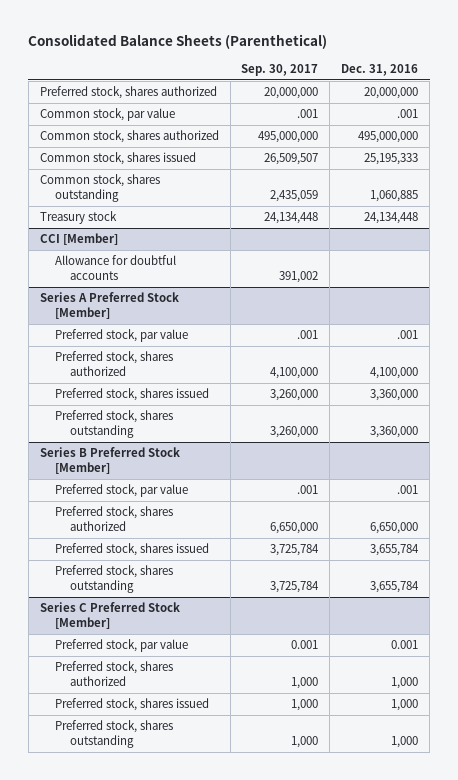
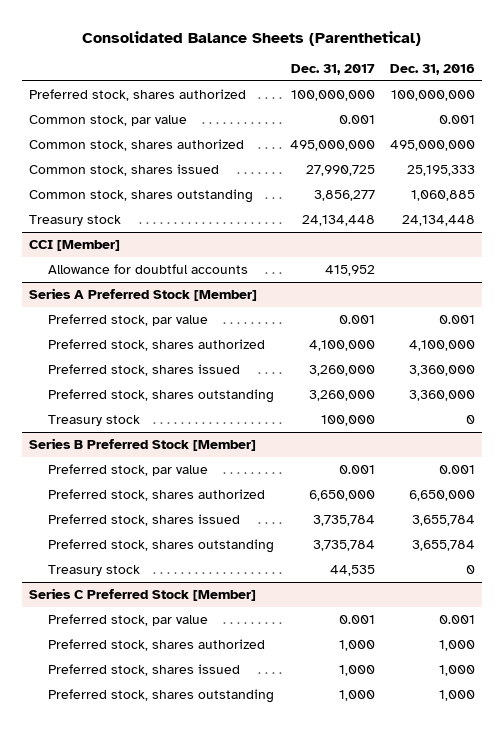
[241,64,319,77] Sep. 30, 2017 -> none
none -> [290,64,375,76] Dec. 31, 2017
[364,87,419,100] 20,000,000 -> [390,89,475,101] 100,000,000
[397,109,419,119] .001 -> [438,114,475,124] 0.001
[397,330,419,340] .001 -> [438,314,475,324] 0.001
none -> [48,414,141,426] Treasury stock
[397,485,419,495] .001 -> [438,464,475,474] 0.001
none -> [48,564,141,576] Treasury stock

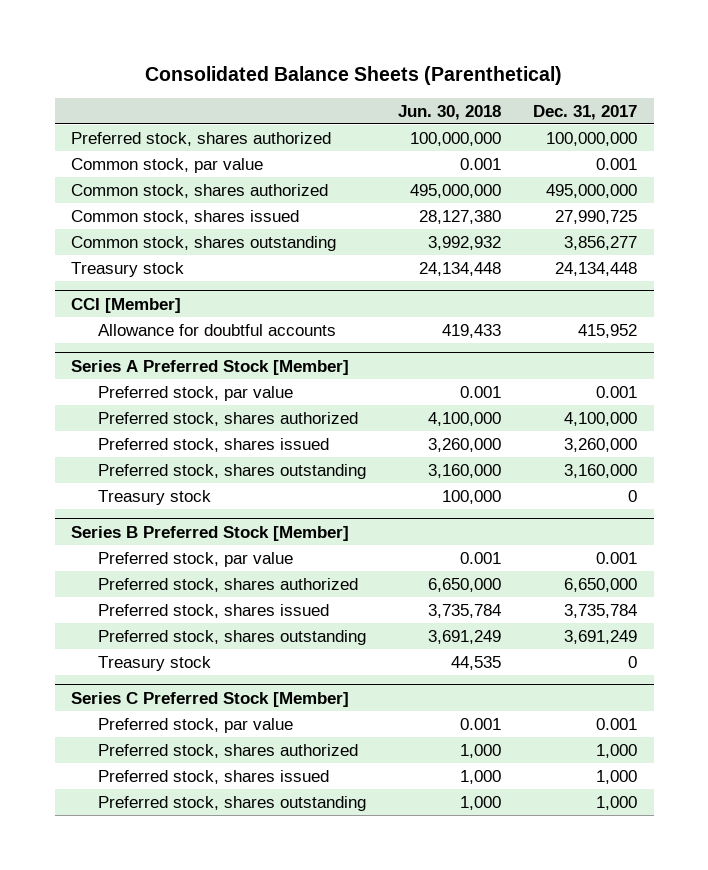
[389,64,475,76] Dec. 31, 2016 -> none
none -> [397,104,501,120] Jun. 30, 2018
[308,389,375,401] 3,260,000 -> [564,463,638,478] 3,160,000
[320,414,375,426] 100,000 -> [628,489,638,502] 0
[312,539,375,551] 3,735,784 -> [564,629,638,644] 3,691,249
[329,564,375,576] 44,535 -> [628,655,638,668] 0

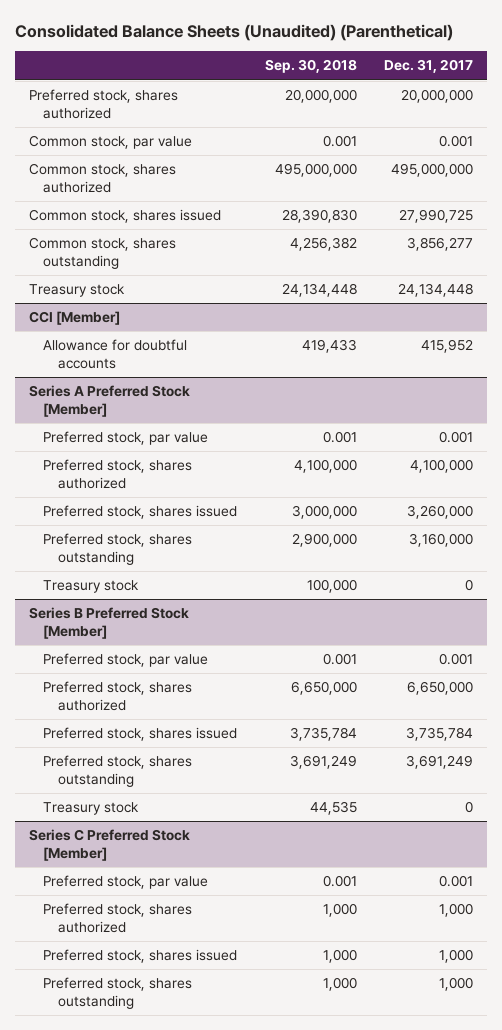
[145,65,563,85] Consolidated Balance Sheets (Parenthetical) -> [15,24,454,42] Consolidated Balance Sheets (Unaudited) (Parenthetical)
[397,104,501,120] Jun. 30, 2018 -> none
none -> [264,59,357,74] Sep. 30, 2018
[546,131,638,146] 100,000,000 -> [401,89,474,104] 20,000,000

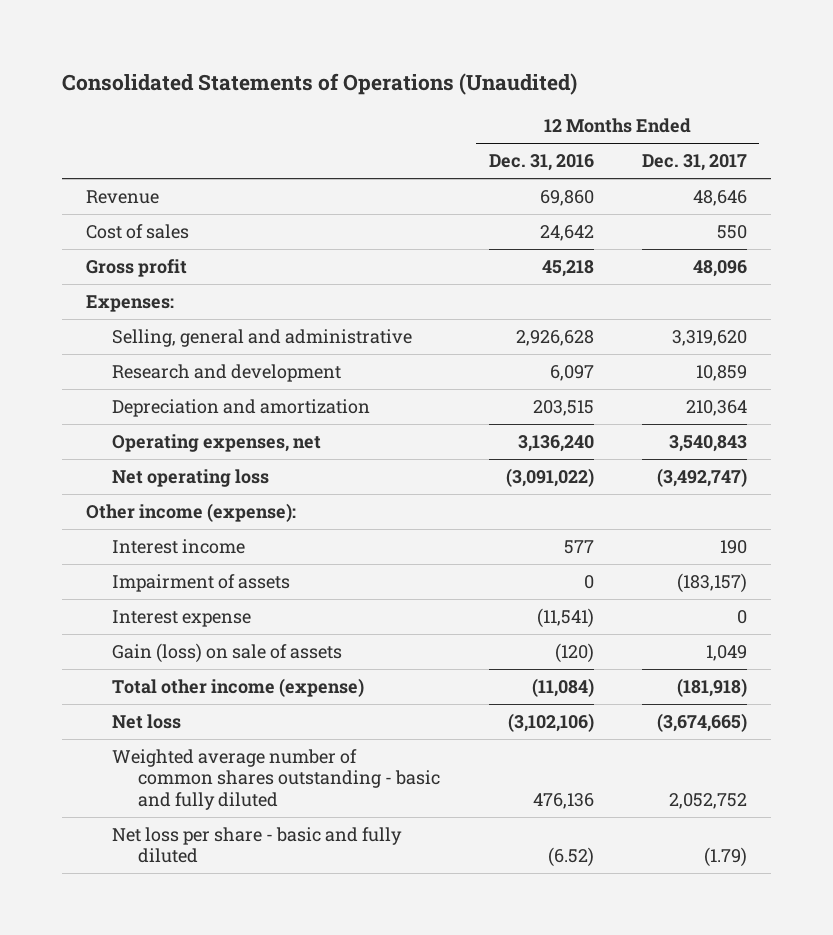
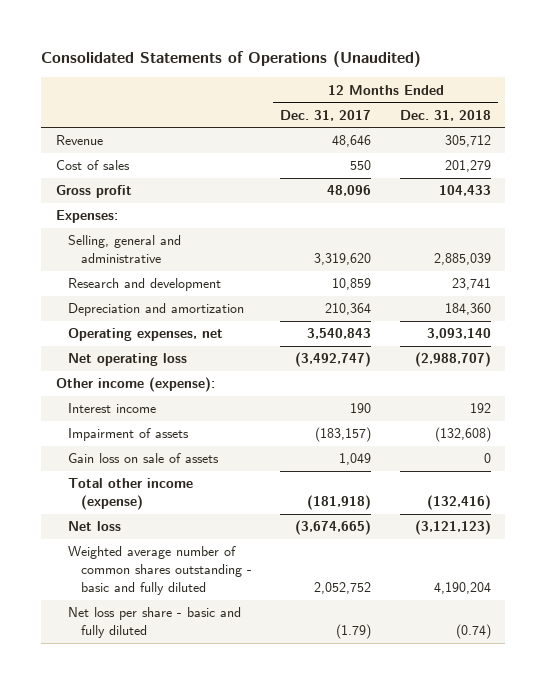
[488,154,594,172] Dec. 31, 2016 -> none
none -> [399,109,491,121] Dec. 31, 2018
[112,610,252,628] Interest expense -> none
[112,643,343,664] Gain (loss) on sale of assets -> [68,453,220,464] Gain loss on sale of assets

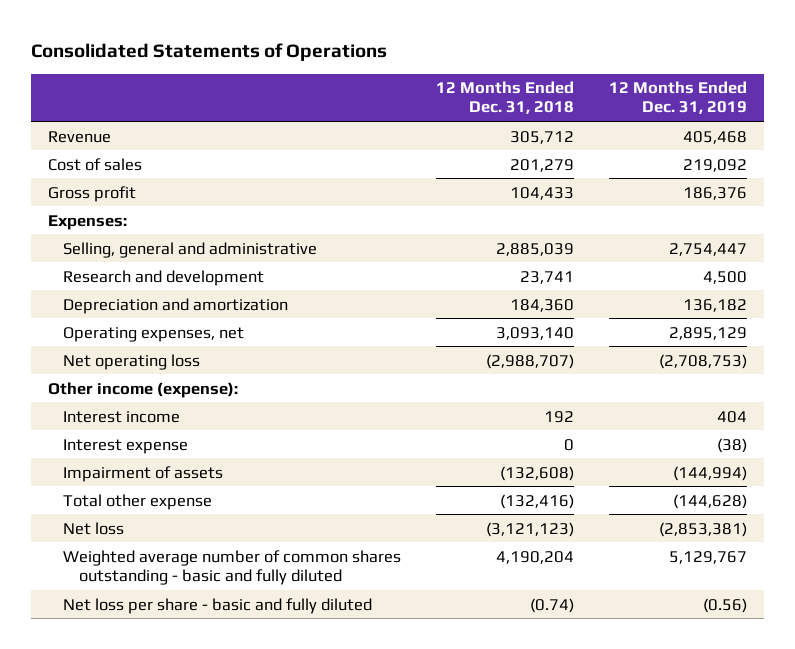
[41,51,422,68] Consolidated Statements of Operations (Unaudited) -> [31,42,388,61] Consolidated Statements of Operations
[280,109,372,121] Dec. 31, 2017 -> none
none -> [608,81,747,115] 12 Months Ended Dec. 31, 2019
none -> [63,438,189,454] Interest expense
[68,453,220,464] Gain loss on sale of assets -> none
[68,478,194,511] Total other income (expense) -> [63,493,213,510] Total other expense

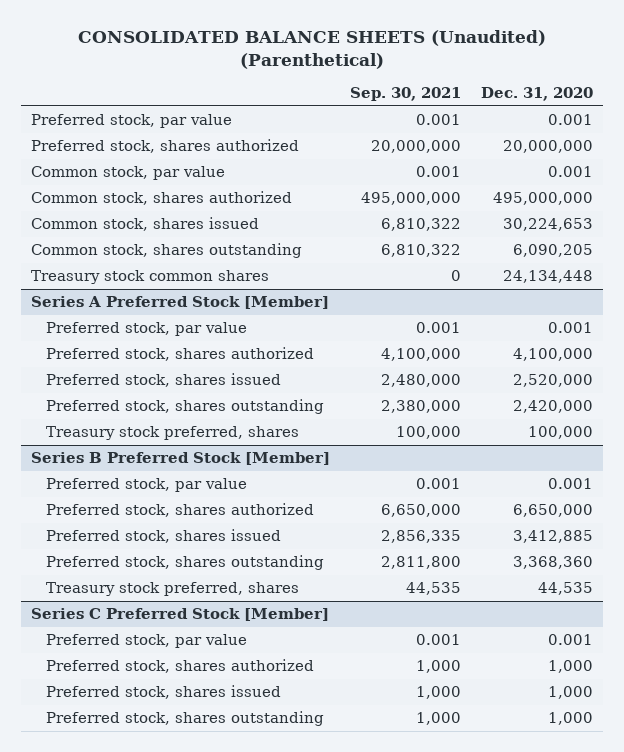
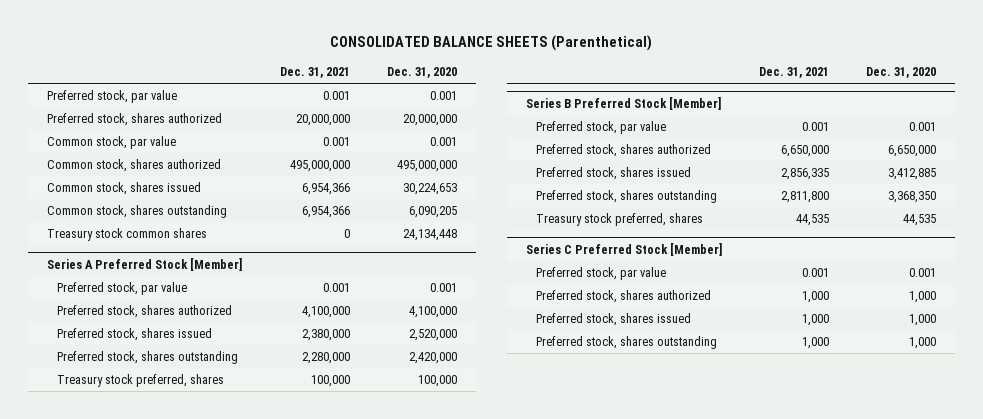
[78,30,547,69] CONSOLIDATED BALANCE SHEETS (Unaudited) (Parenthetical) -> [330,35,653,52] CONSOLIDATED BALANCE SHEETS (Parenthetical)
[350,86,462,101] Sep. 30, 2021 -> none
none -> [279,67,350,79] Dec. 31, 2021
[513,556,594,570] 3,368,360 -> [888,191,937,204] 3,368,350

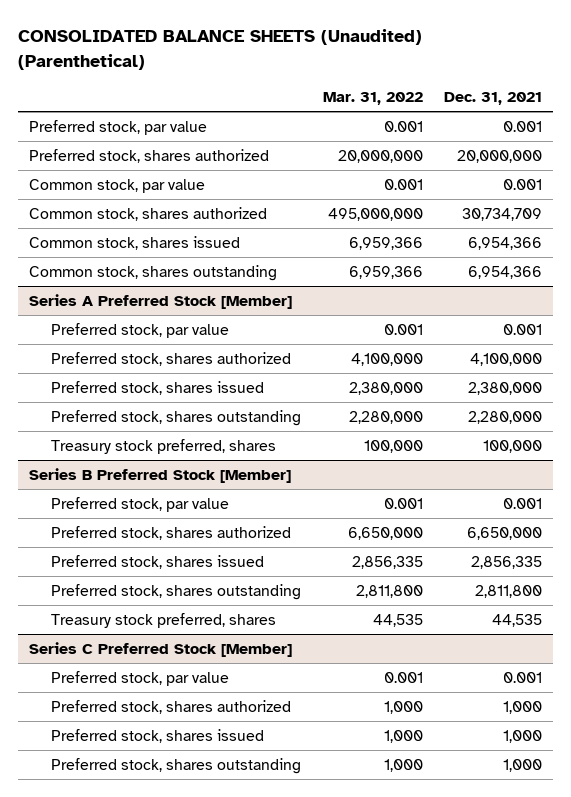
[330,35,653,52] CONSOLIDATED BALANCE SHEETS (Parenthetical) -> [18,29,423,70] CONSOLIDATED BALANCE SHEETS (Unaudited) (Parenthetical)
[387,67,458,79] Dec. 31, 2020 -> none
none -> [322,91,423,105] Mar. 31, 2022
[289,160,350,173] 495,000,000 -> [462,207,543,221] 30,734,709
[46,228,207,242] Treasury stock common shares -> none

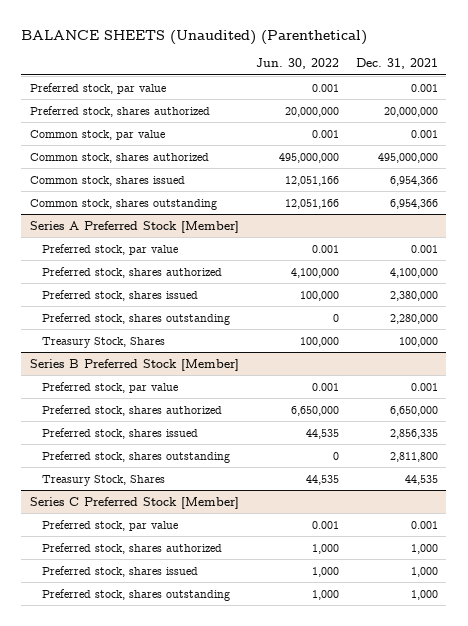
[18,29,423,70] CONSOLIDATED BALANCE SHEETS (Unaudited) (Parenthetical) -> [21,29,368,45] BALANCE SHEETS (Unaudited) (Parenthetical)
[322,91,423,105] Mar. 31, 2022 -> none
none -> [255,58,339,70] Jun. 30, 2022
[462,207,543,221] 30,734,709 -> [377,152,438,163] 495,000,000
[51,438,277,454] Treasury stock preferred, shares -> [42,336,166,348] Treasury Stock, Shares
[51,612,277,628] Treasury stock preferred, shares -> [42,474,166,486] Treasury Stock, Shares

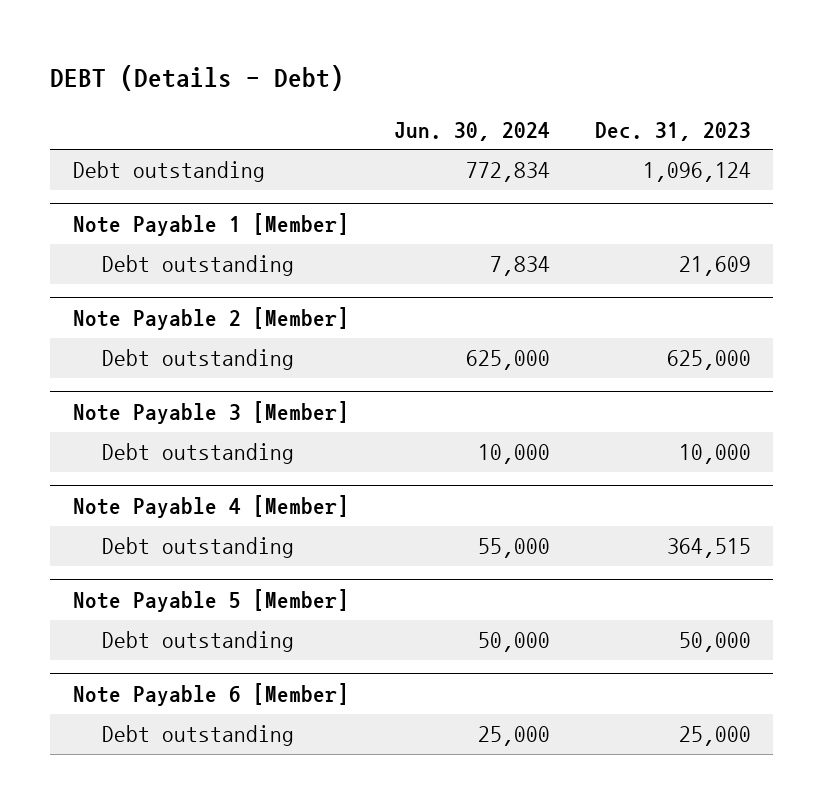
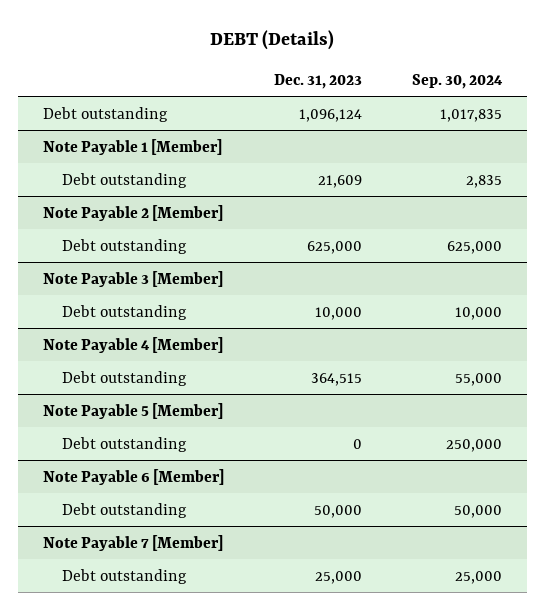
[50,65,345,92] DEBT (Details - Debt) -> [210,30,335,51] DEBT (Details)
[393,121,550,141] Jun. 30, 2024 -> none
none -> [411,73,503,89] Sep. 30, 2024
[678,632,751,653] 50,000 -> [352,438,362,449] 0
none -> [61,502,187,518] Debt outstanding
none -> [42,534,223,551] Note Payable 7 [Member]

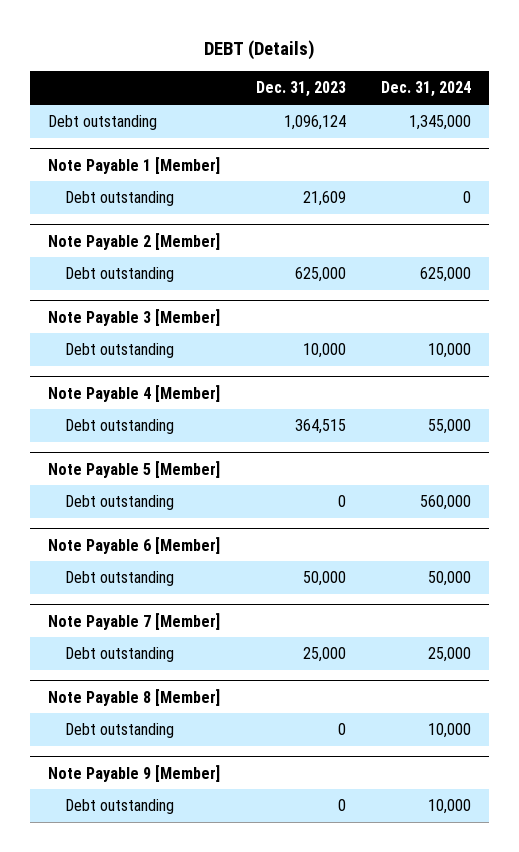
[411,73,503,89] Sep. 30, 2024 -> none
none -> [381,81,472,98] Dec. 31, 2024
none -> [47,688,220,706] Note Payable 8 [Member]
none -> [64,723,174,739] Debt outstanding
none -> [47,764,220,782] Note Payable 9 [Member]
none -> [64,799,174,815] Debt outstanding

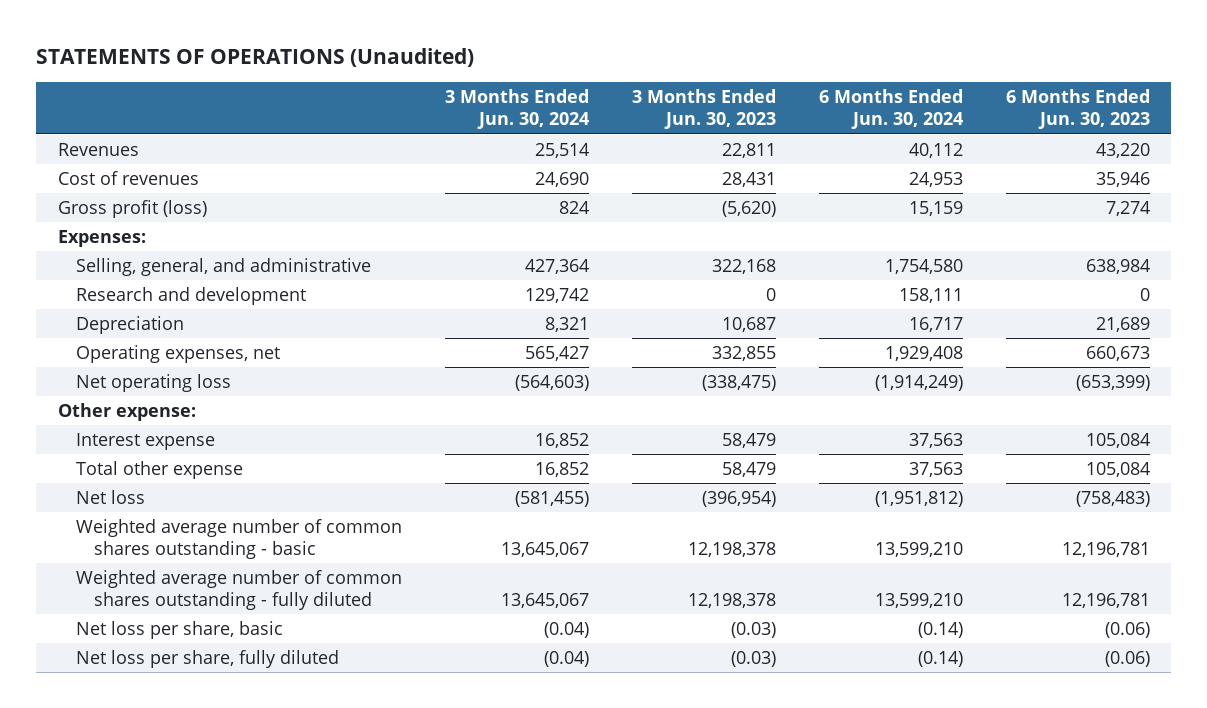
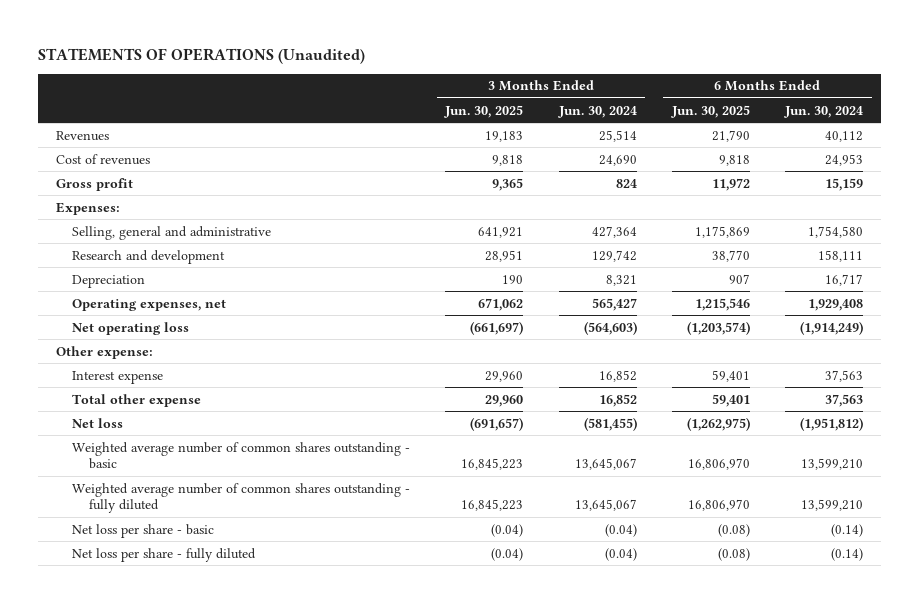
[631,88,776,130] 3 Months Ended Jun. 30, 2023 -> none
[1005,88,1150,130] 6 Months Ended Jun. 30, 2023 -> none
none -> [444,104,524,118] Jun. 30, 2025
none -> [670,104,750,118] Jun. 30, 2025
[57,199,207,218] Gross profit (loss) -> [55,177,133,191] Gross profit
[76,257,372,276] Selling, general, and administrative -> [72,225,272,240] Selling, general and administrative
[76,620,284,639] Net loss per share, basic -> [72,523,215,538] Net loss per share - basic
[76,649,340,668] Net loss per share, fully diluted -> [72,547,257,562] Net loss per share - fully diluted

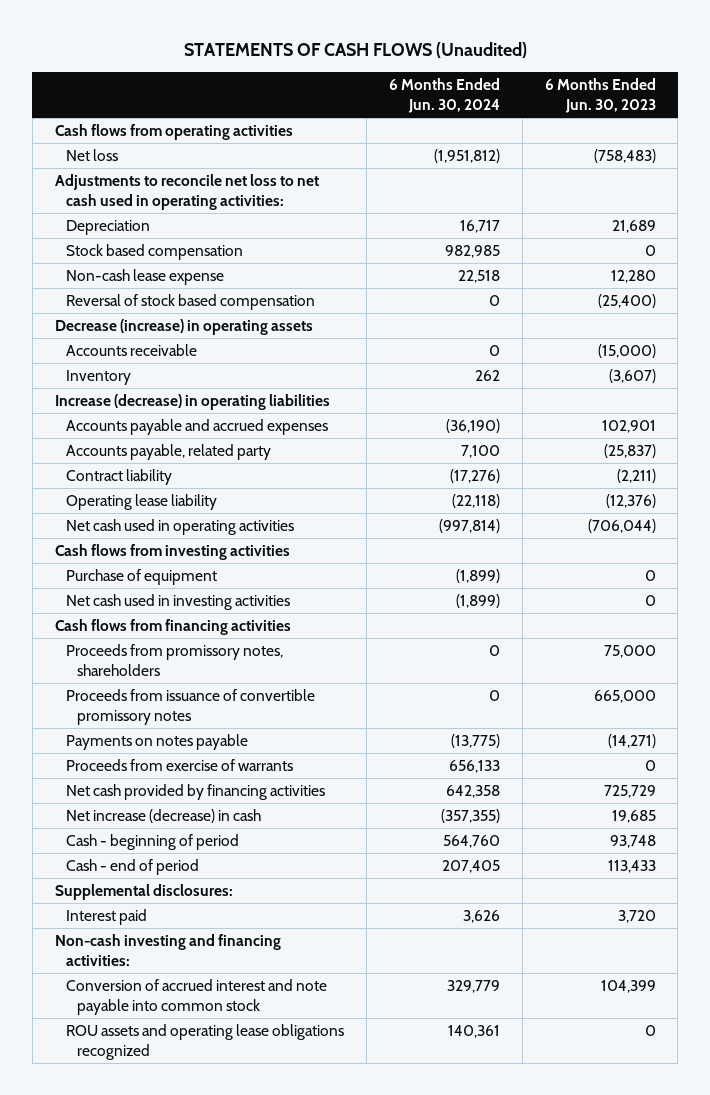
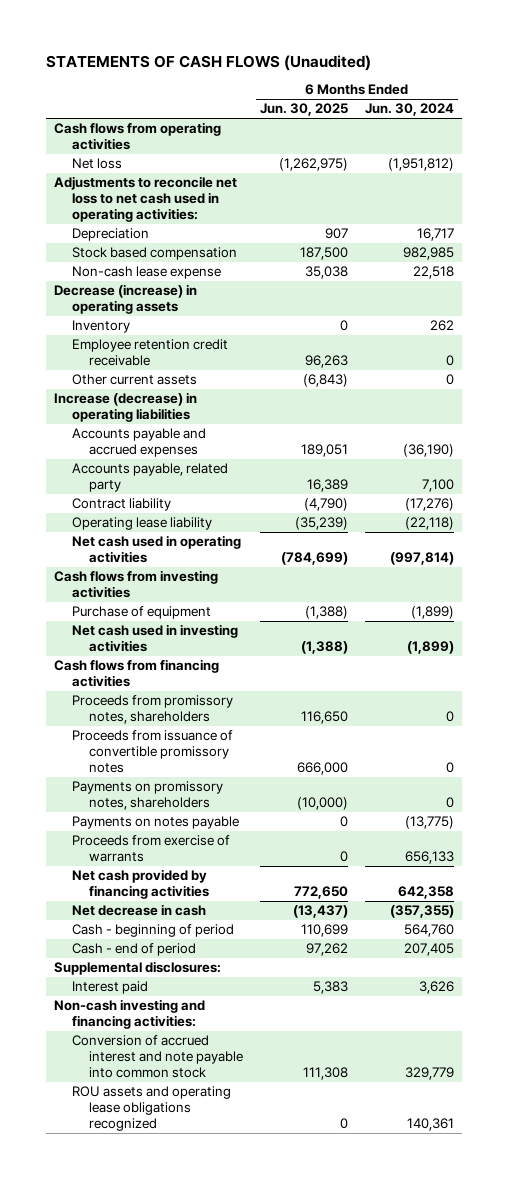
[544,77,656,113] 6 Months Ended Jun. 30, 2023 -> none
none -> [260,103,349,117] Jun. 30, 2025
[65,294,315,311] Reversal of stock based compensation -> none
[65,344,197,357] Accounts receivable -> none
none -> [71,339,228,367] Employee retention credit receivable
none -> [71,374,197,386] Other current assets
none -> [71,781,223,811] Payments on promissory notes, shareholders
[65,809,261,824] Net increase (decrease) in cash -> [71,904,206,917] Net decrease in cash

